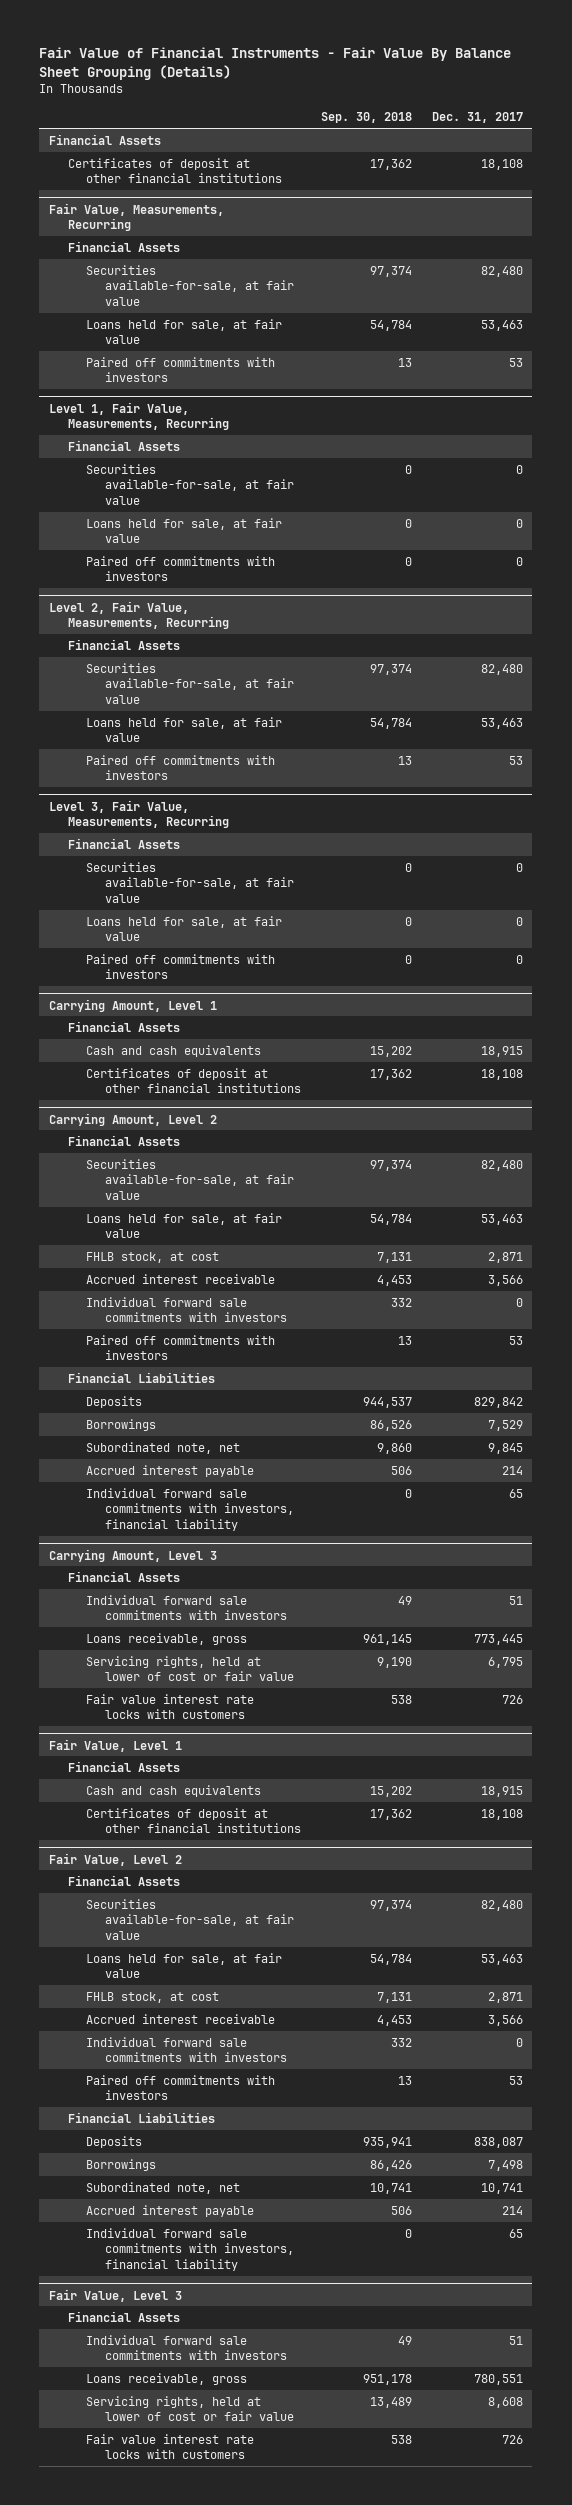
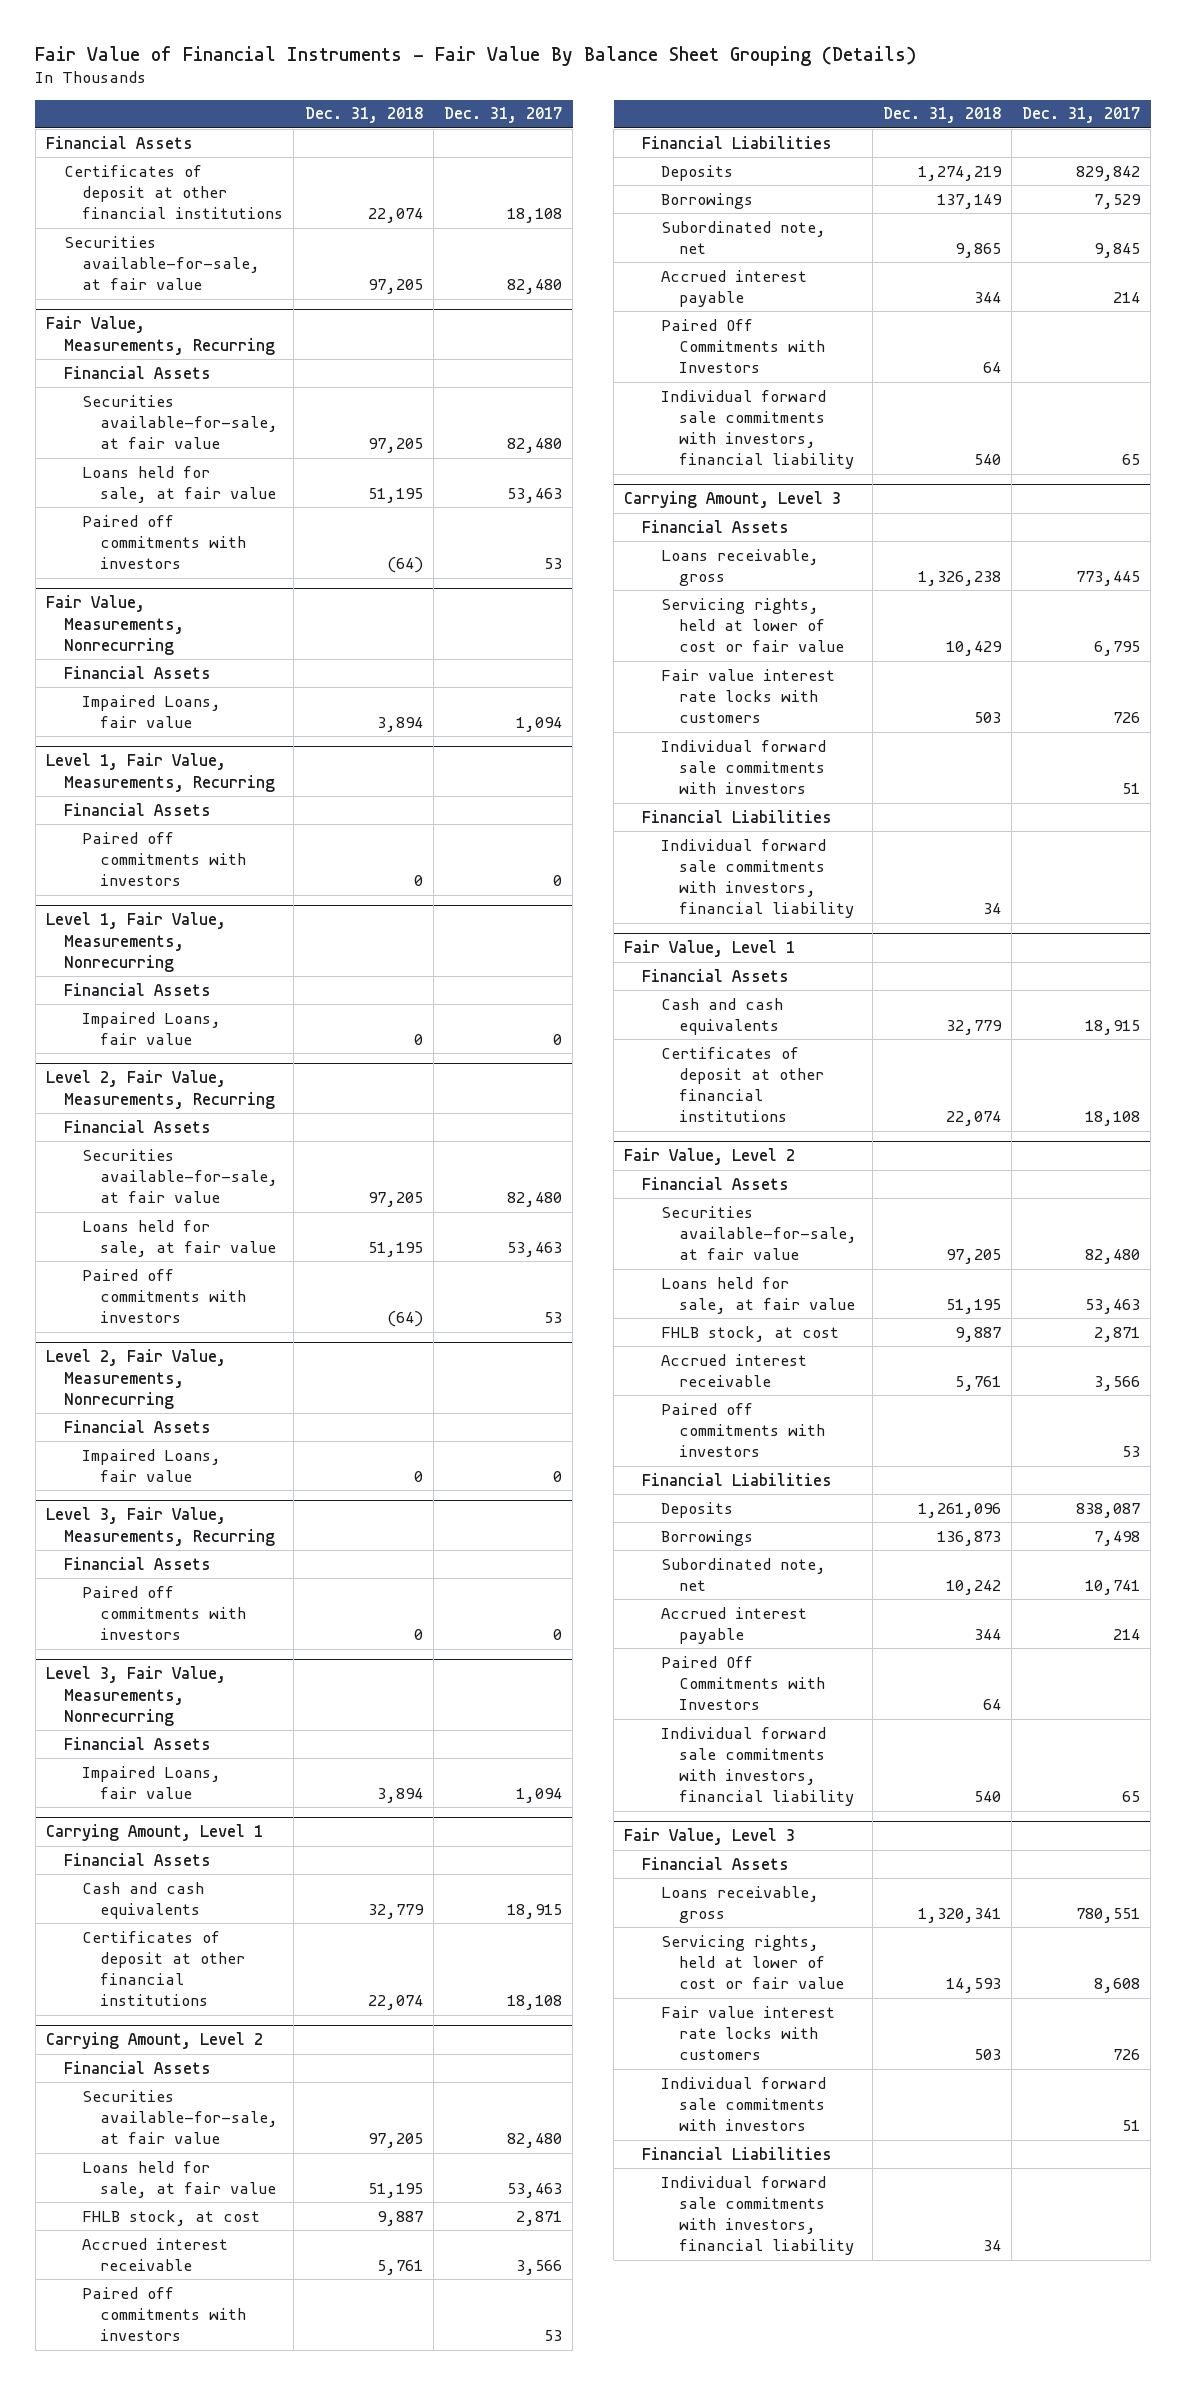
[320,112,412,124] Sep. 30, 2018 -> none
none -> [304,107,423,124] Dec. 31, 2018
none -> [64,235,261,291] Securities available-for-sale, at fair value
none -> [45,595,185,655] Fair Value, Measurements, Nonrecurring
none -> [64,665,212,679] Financial Assets
none -> [82,694,222,728] Impaired Loans, fair value
[86,463,294,505] Securities available-for-sale, at fair value -> none
[86,517,283,544] Loans held for sale, at fair value -> none
none -> [45,912,226,972] Level 1, Fair Value, Measurements, Nonrecurring
none -> [64,982,212,996] Financial Assets
none -> [82,1011,222,1045] Impaired Loans, fair value
none -> [45,1349,226,1409] Level 2, Fair Value, Measurements, Nonrecurring
none -> [64,1419,212,1433] Financial Assets
none -> [82,1448,222,1482] Impaired Loans, fair value
[86,861,294,903] Securities available-for-sale, at fair value -> none
[86,915,283,942] Loans held for sale, at fair value -> none
none -> [45,1666,226,1726] Level 3, Fair Value, Measurements, Nonrecurring
none -> [64,1736,212,1750] Financial Assets
none -> [82,1765,222,1799] Impaired Loans, fair value
[86,1296,287,1323] Individual forward sale commitments with investors -> none
none -> [660,318,825,374] Paired Off Commitments with Investors
[86,1594,287,1621] Individual forward sale commitments with investors -> [660,739,826,795] Individual forward sale commitments with investors
none -> [642,809,833,823] Financial Liabilities
none -> [660,838,854,919] Individual forward sale commitments with investors, financial liability
[86,2036,287,2063] Individual forward sale commitments with investors -> none
none -> [660,1655,825,1711] Paired Off Commitments with Investors
[86,2334,287,2361] Individual forward sale commitments with investors -> [660,2076,826,2132] Individual forward sale commitments with investors
none -> [642,2146,833,2160] Financial Liabilities
none -> [660,2175,854,2256] Individual forward sale commitments with investors, financial liability

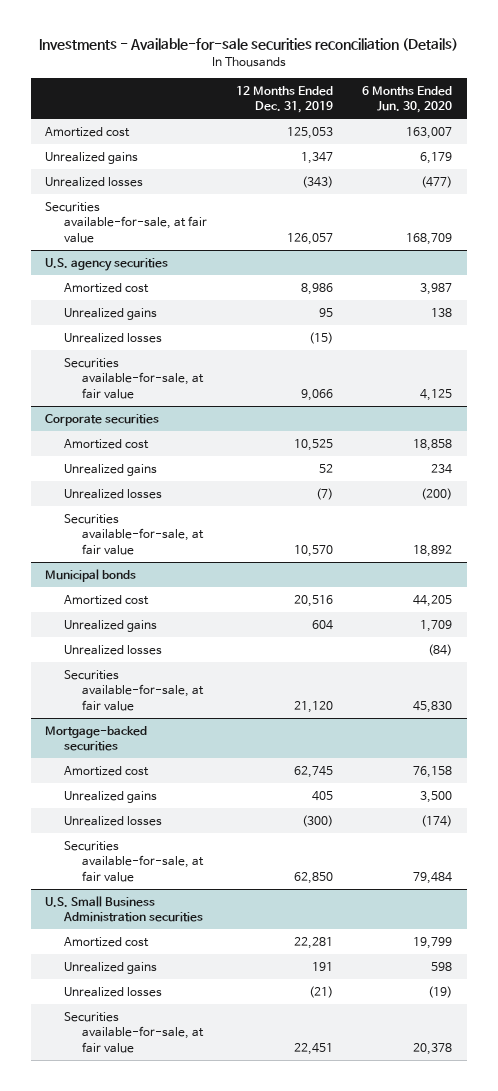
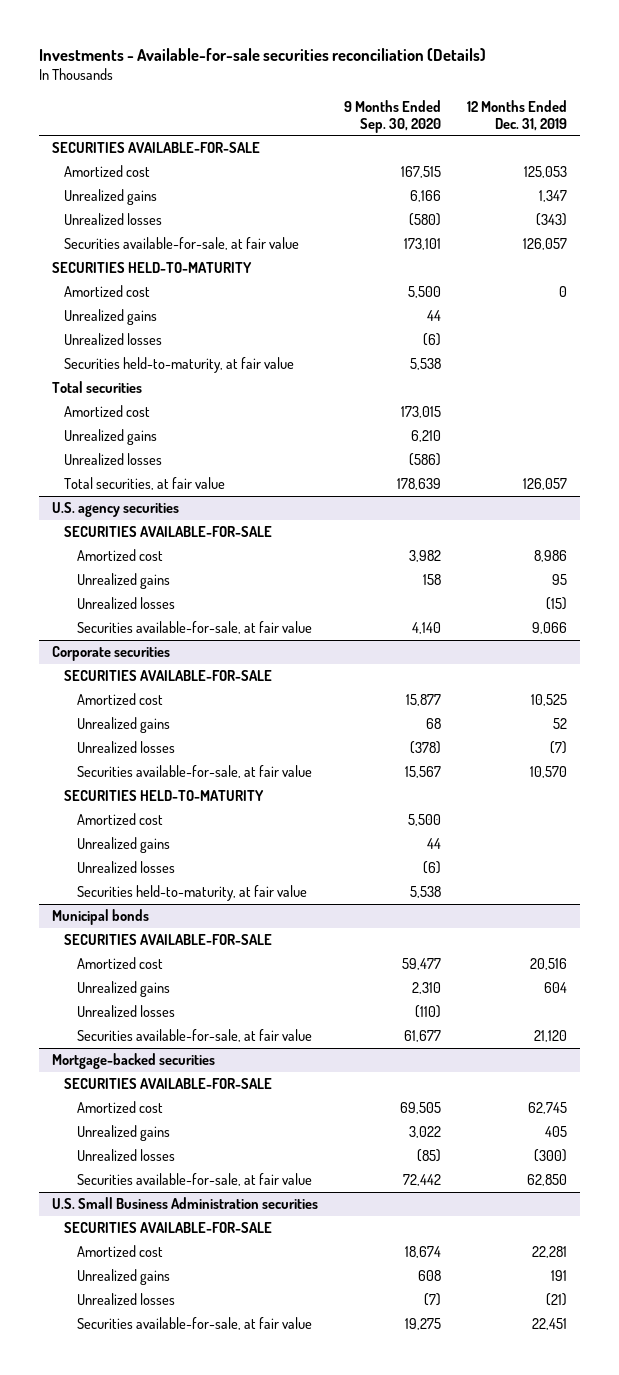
[362,85,453,114] 6 Months Ended Jun. 30, 2020 -> none
none -> [344,99,442,133] 9 Months Ended Sep. 30, 2020
none -> [51,142,260,154] SECURITIES AVAILABLE-FOR-SALE
none -> [51,262,252,274] SECURITIES HELD-TO-MATURITY
none -> [64,285,151,298] Amortized cost
none -> [64,309,158,326] Unrealized gains
none -> [64,333,163,346] Unrealized losses
none -> [64,357,295,374] Securities held-to-maturity, at fair value
none -> [51,381,142,394] Total securities
none -> [64,405,151,418] Amortized cost
none -> [64,429,158,446] Unrealized gains
none -> [64,453,163,466] Unrealized losses
none -> [64,477,226,491] Total securities, at fair value
none -> [64,526,273,538] SECURITIES AVAILABLE-FOR-SALE
none -> [64,670,273,682] SECURITIES AVAILABLE-FOR-SALE
none -> [64,790,265,802] SECURITIES HELD-TO-MATURITY
none -> [76,813,163,826] Amortized cost
none -> [76,837,170,854] Unrealized gains
none -> [76,861,175,874] Unrealized losses
none -> [76,885,307,902] Securities held-to-maturity, at fair value
none -> [64,934,273,946] SECURITIES AVAILABLE-FOR-SALE
none -> [64,1078,273,1090] SECURITIES AVAILABLE-FOR-SALE
none -> [64,1222,273,1234] SECURITIES AVAILABLE-FOR-SALE

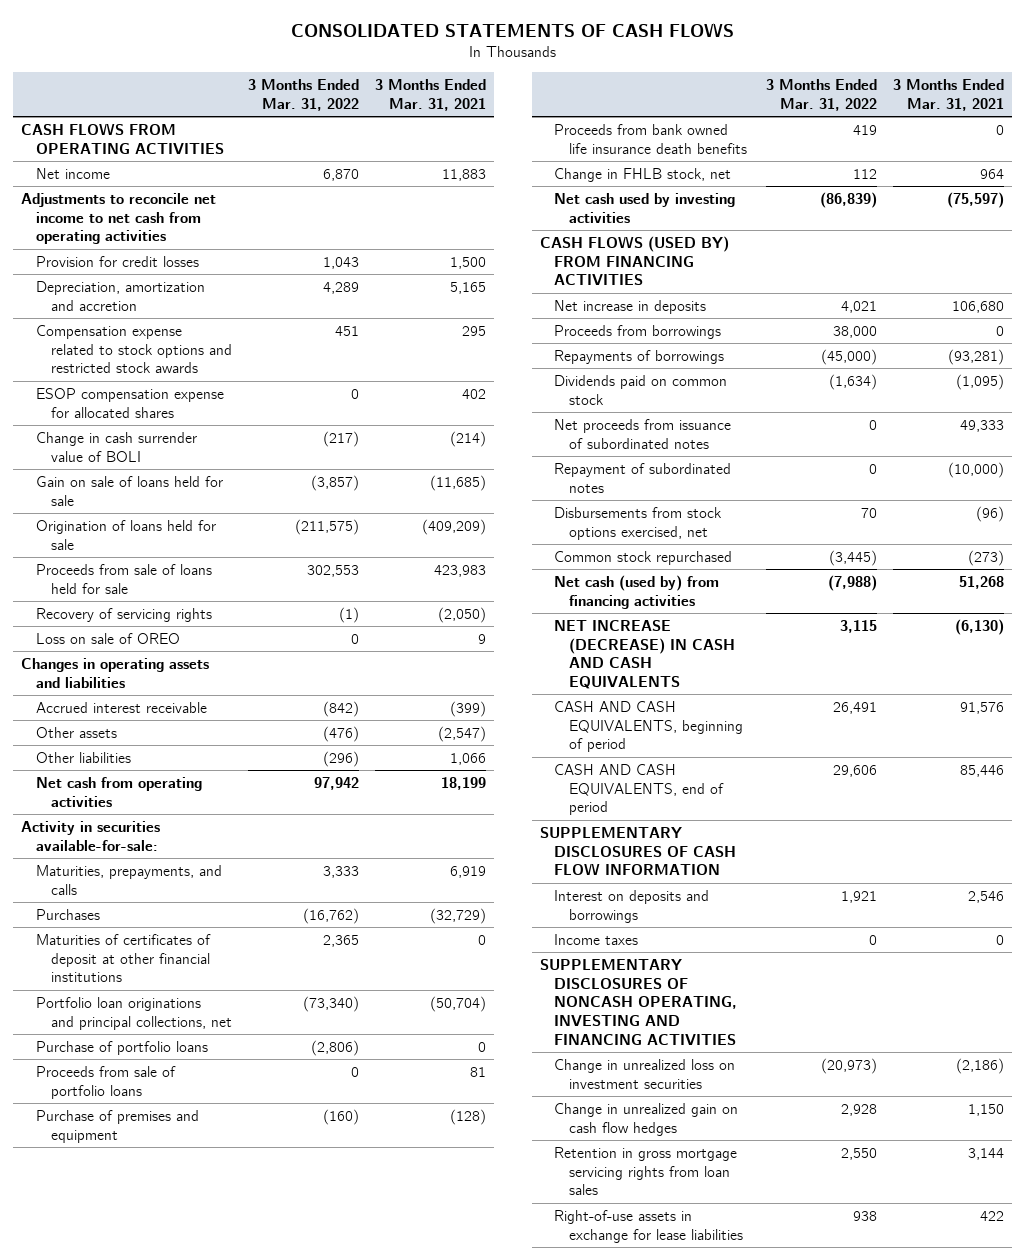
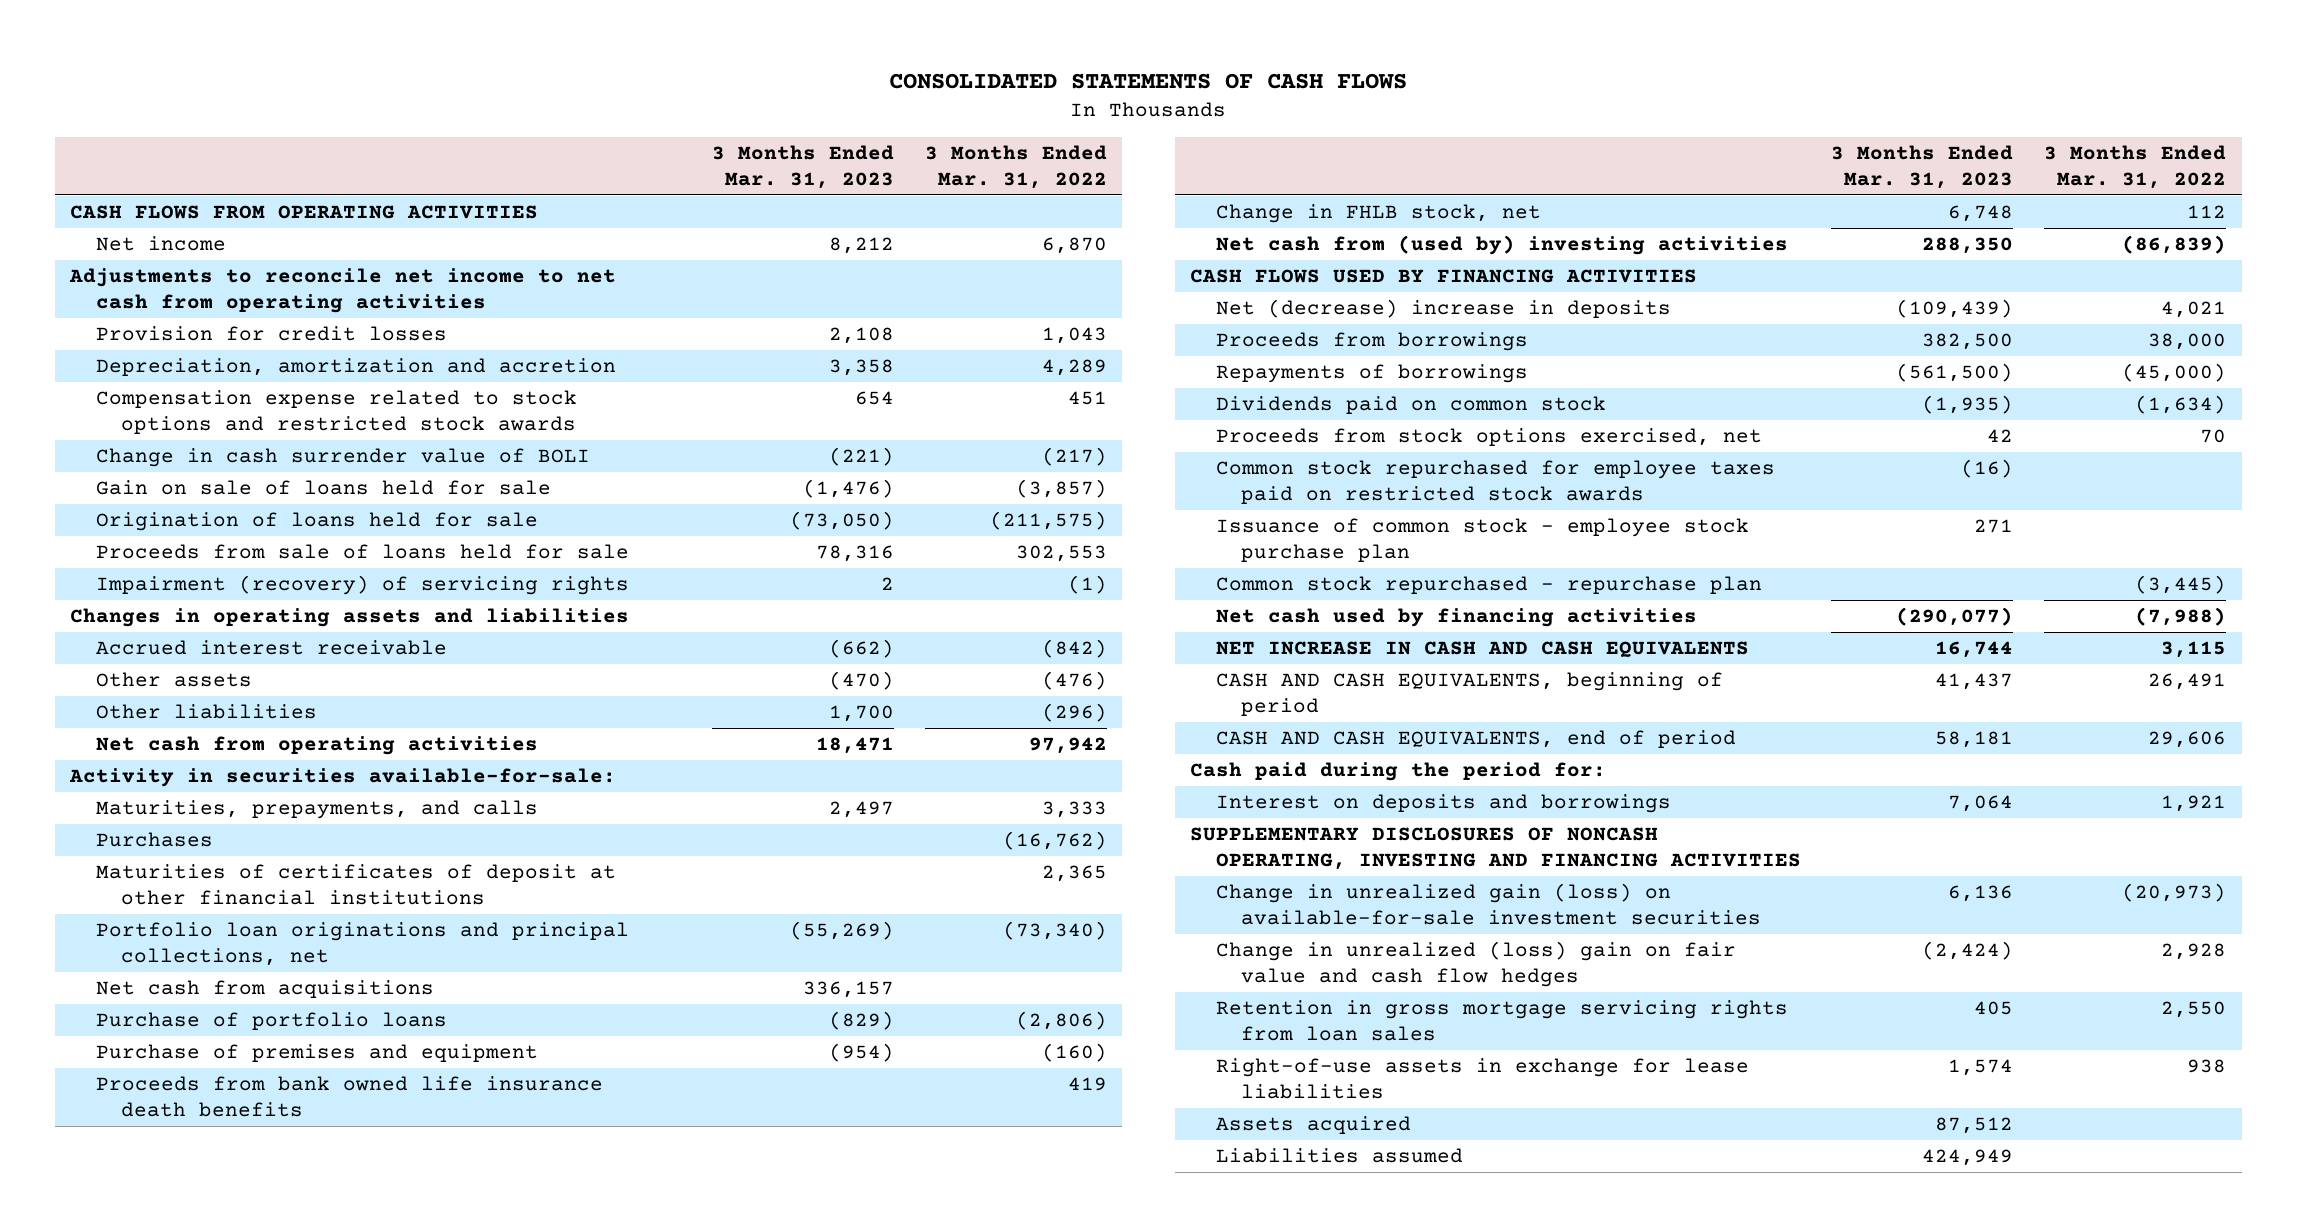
[374,78,486,111] 3 Months Ended Mar. 31, 2021 -> none
none -> [711,145,894,190] 3 Months Ended Mar. 31, 2023
[36,387,225,418] ESOP compensation expense for allocated shares -> none
[36,632,181,644] Loss on sale of OREO -> none
[36,607,213,622] Recovery of servicing rights -> [95,575,629,596] Impairment (recovery) of servicing rights
none -> [95,980,434,999] Net cash from acquisitions
[36,1065,177,1099] Proceeds from sale of portfolio loans -> none
[554,192,736,223] Net cash used by investing activities -> [1215,235,1788,256] Net cash from (used by) investing activities
[539,235,729,286] CASH FLOWS (USED BY) FROM FINANCING ACTIVITIES -> [1190,269,1698,284] CASH FLOWS USED BY FINANCING ACTIVITIES
[554,299,707,314] Net increase in deposits -> [1215,299,1671,319] Net (decrease) increase in deposits
[554,418,732,449] Net proceeds from issuance of subordinated notes -> none
[554,462,732,493] Repayment of subordinated notes -> none
[554,506,723,540] Disbursements from stock options exercised, net -> [1215,428,1762,447] Proceeds from stock options exercised, net
none -> [1215,460,1775,505] Common stock repurchased for employee taxes paid on restricted stock awards
none -> [1215,518,1749,563] Issuance of common stock - employee stock purchase plan
[554,550,733,565] Common stock repurchased -> [1215,576,1762,595] Common stock repurchased - repurchase plan
[554,574,720,609] Net cash (used by) from financing activities -> [1215,608,1697,628] Net cash used by financing activities
[554,619,735,690] NET INCREASE (DECREASE) IN CASH AND CASH EQUIVALENTS -> [1215,641,1749,659] NET INCREASE IN CASH AND CASH EQUIVALENTS
[539,826,737,876] SUPPLEMENTARY DISCLOSURES OF CASH FLOW INFORMATION -> none
none -> [1190,762,1607,782] Cash paid during the period for:
[554,933,639,945] Income taxes -> none
[554,1058,736,1089] Change in unrealized loss on investment securities -> [1215,883,1762,926] Change in unrealized gain (loss) on available-for-sale investment securities
[554,1102,739,1136] Change in unrealized gain on cash flow hedges -> [1215,941,1736,988] Change in unrealized (loss) gain on fair value and cash flow hedges
none -> [1215,1116,1411,1135] Assets acquired
none -> [1215,1148,1463,1164] Liabilities assumed

